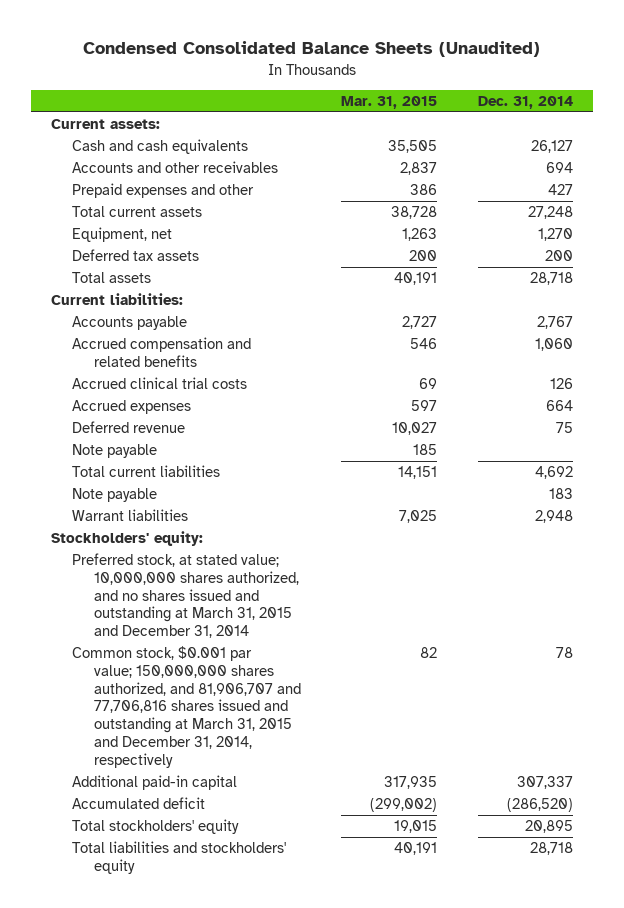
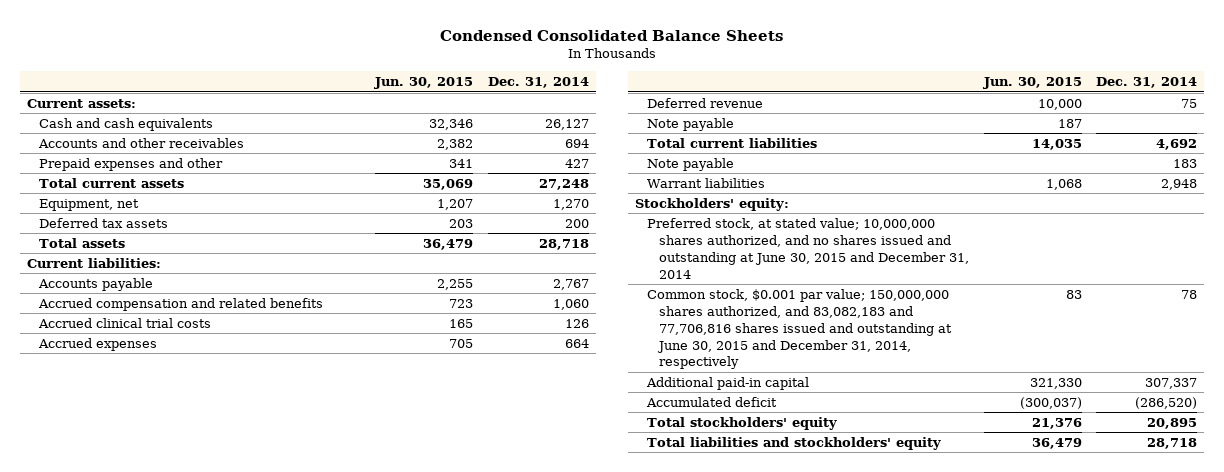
[82,41,540,58] Condensed Consolidated Balance Sheets (Unaudited) -> [440,29,784,41] Condensed Consolidated Balance Sheets
[341,95,438,109] Mar. 31, 2015 -> none
none -> [374,77,474,90] Jun. 30, 2015
[72,553,299,639] Preferred stock, at stated value; 10,000,000 shares authorized, and no shares issued and outstanding at March 31, 2015 and December 31, 2014 -> [647,217,970,279] Preferred stock, at stated value; 10,000,000 shares authorized, and no shares issued and outstanding at June 30, 2015 and December 31, 2014
[72,646,301,768] Common stock, $0.001 par value; 150,000,000 shares authorized, and 81,906,707 and 77,706,816 shares issued and outstanding at March 31, 2015 and December 31, 2014, respectively -> [647,288,953,370] Common stock, $0.001 par value; 150,000,000 shares authorized, and 83,082,183 and 77,706,816 shares issued and outstanding at June 30, 2015 and December 31, 2014, respectively

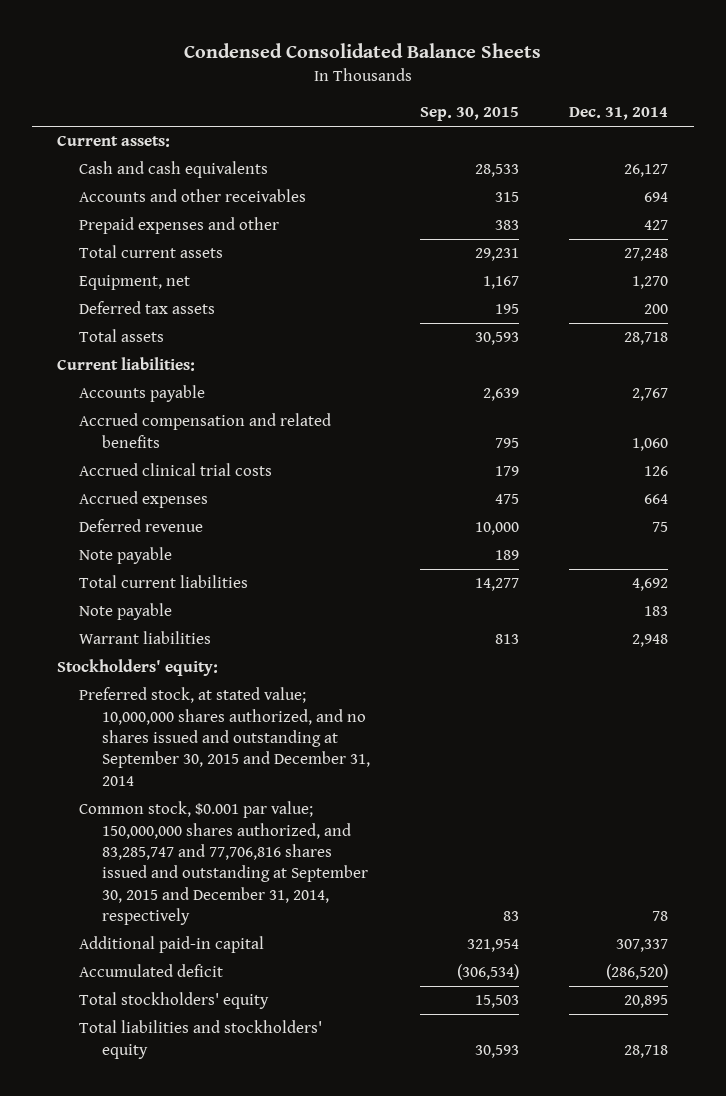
[374,77,474,90] Jun. 30, 2015 -> none
none -> [420,107,520,122] Sep. 30, 2015
[647,217,970,279] Preferred stock, at stated value; 10,000,000 shares authorized, and no shares issued and outstanding at June 30, 2015 and December 31, 2014 -> [79,687,370,786] Preferred stock, at stated value; 10,000,000 shares authorized, and no shares issued and outstanding at September 30, 2015 and December 31, 2014
[647,288,953,370] Common stock, $0.001 par value; 150,000,000 shares authorized, and 83,082,183 and 77,706,816 shares issued and outstanding at June 30, 2015 and December 31, 2014, respectively -> [79,801,368,926] Common stock, $0.001 par value; 150,000,000 shares authorized, and 83,285,747 and 77,706,816 shares issued and outstanding at September 30, 2015 and December 31, 2014, respectively

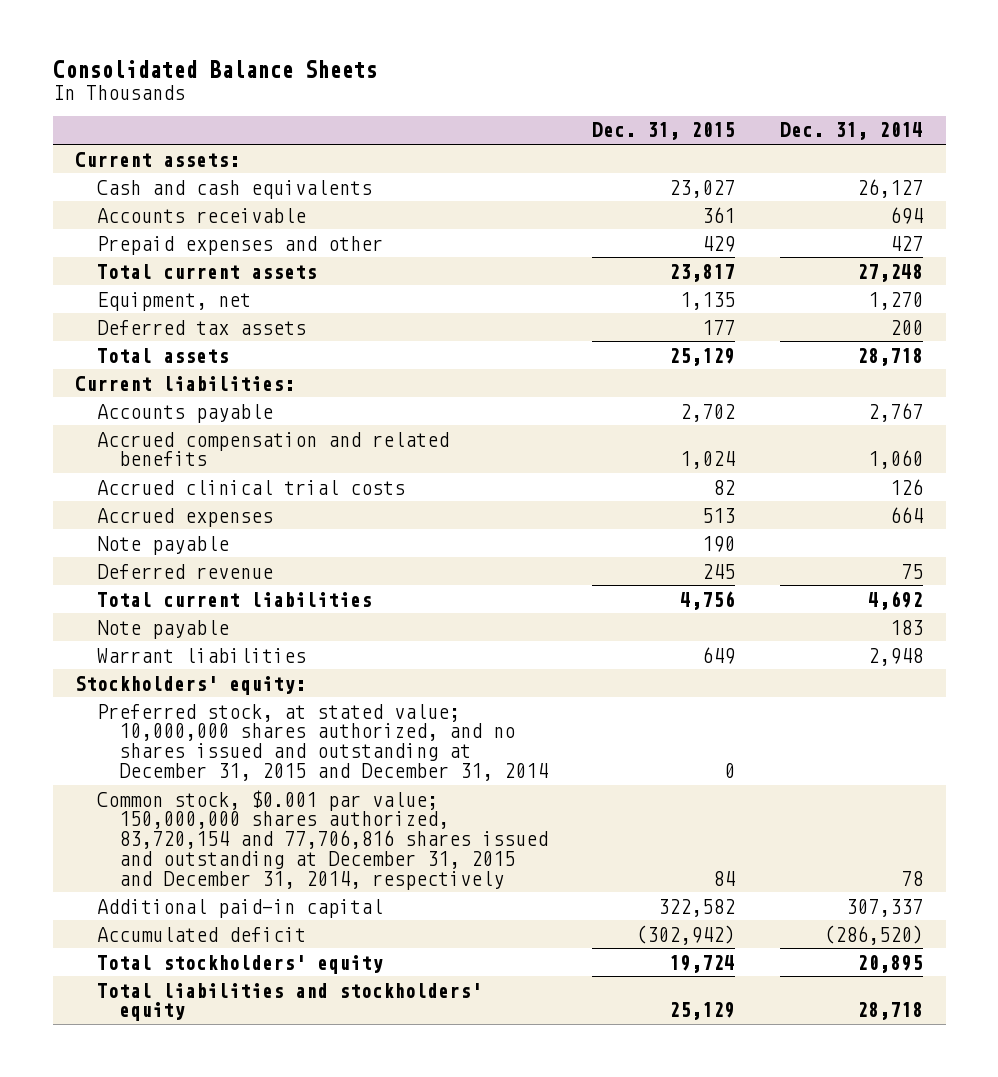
[183,43,541,59] Condensed Consolidated Balance Sheets -> [52,59,377,78] Consolidated Balance Sheets
[420,107,520,122] Sep. 30, 2015 -> none
none -> [592,122,736,141] Dec. 31, 2015
[79,189,307,203] Accounts and other receivables -> [96,207,306,223] Accounts receivable
[79,519,204,533] Deferred revenue -> [96,563,273,579] Deferred revenue
[79,687,370,786] Preferred stock, at stated value; 10,000,000 shares authorized, and no shares issued and outstanding at September 30, 2015 and December 31, 2014 -> [96,703,548,781] Preferred stock, at stated value; 10,000,000 shares authorized, and no shares issued and outstanding at December 31, 2015 and December 31, 2014
[79,801,368,926] Common stock, $0.001 par value; 150,000,000 shares authorized, and 83,285,747 and 77,706,816 shares issued and outstanding at September 30, 2015 and December 31, 2014, respectively -> [96,789,548,890] Common stock, $0.001 par value; 150,000,000 shares authorized, 83,720,154 and 77,706,816 shares issued and outstanding at December 31, 2015 and December 31, 2014, respectively

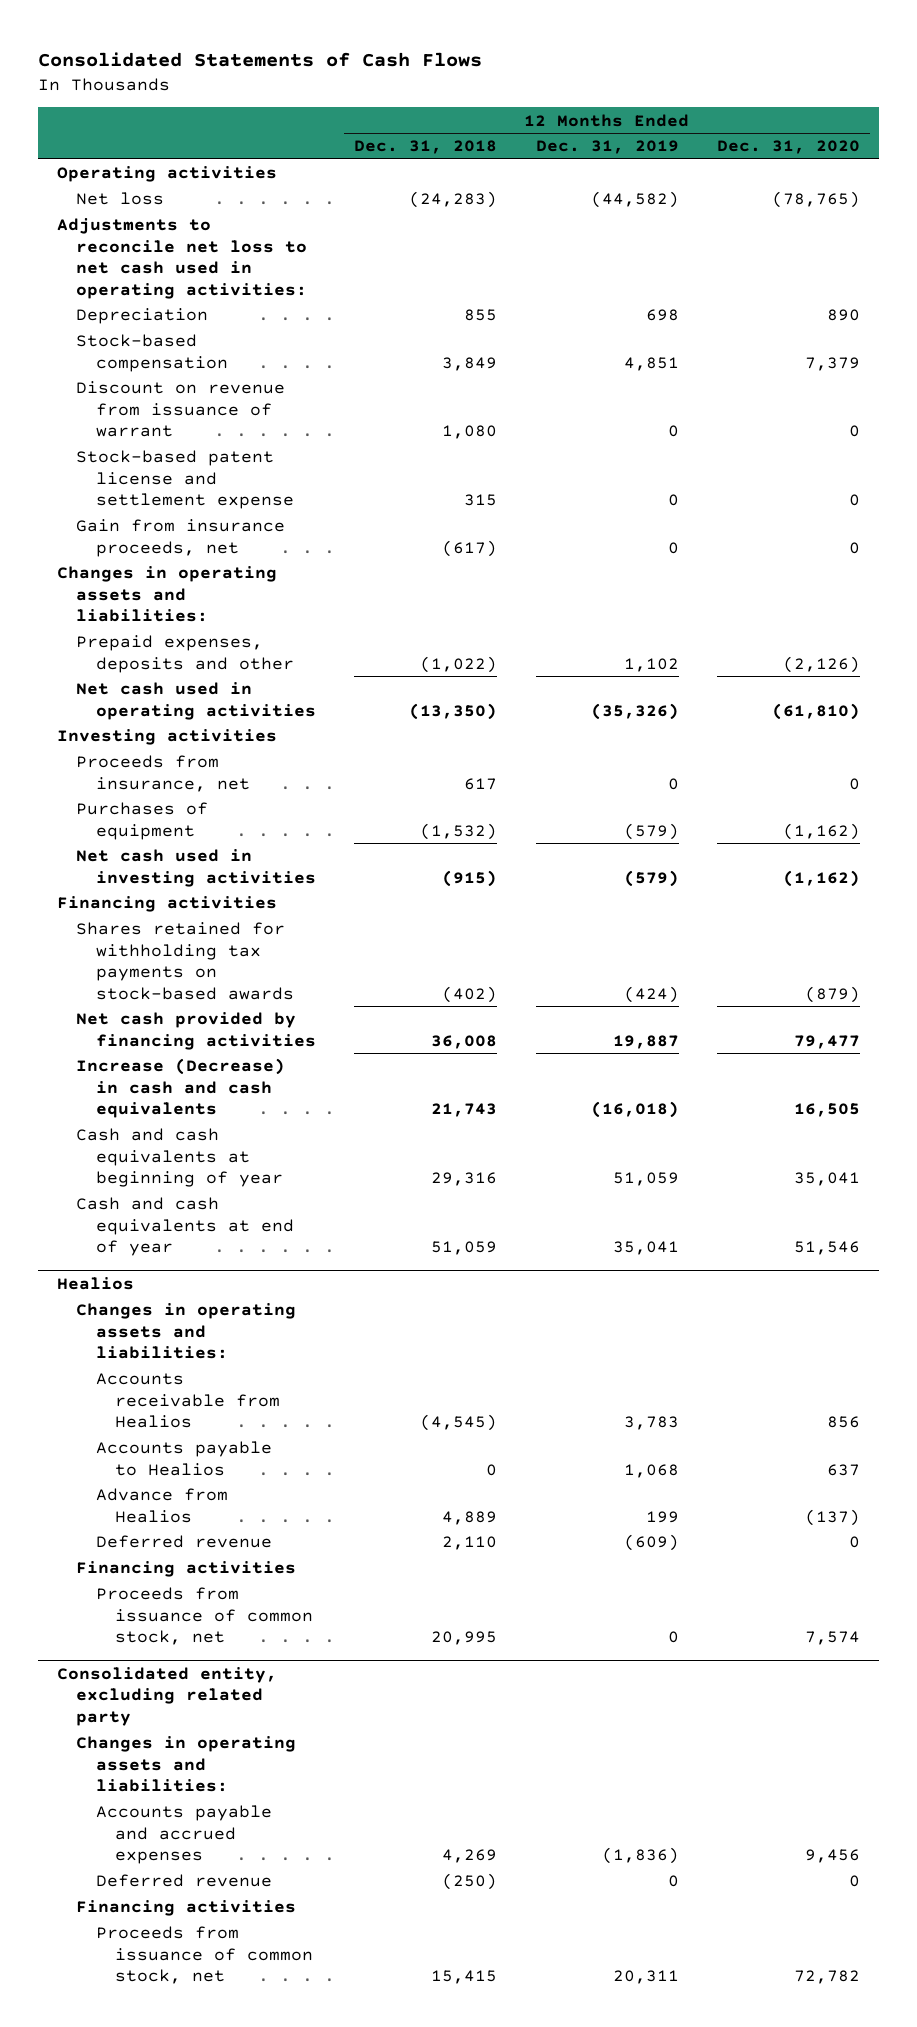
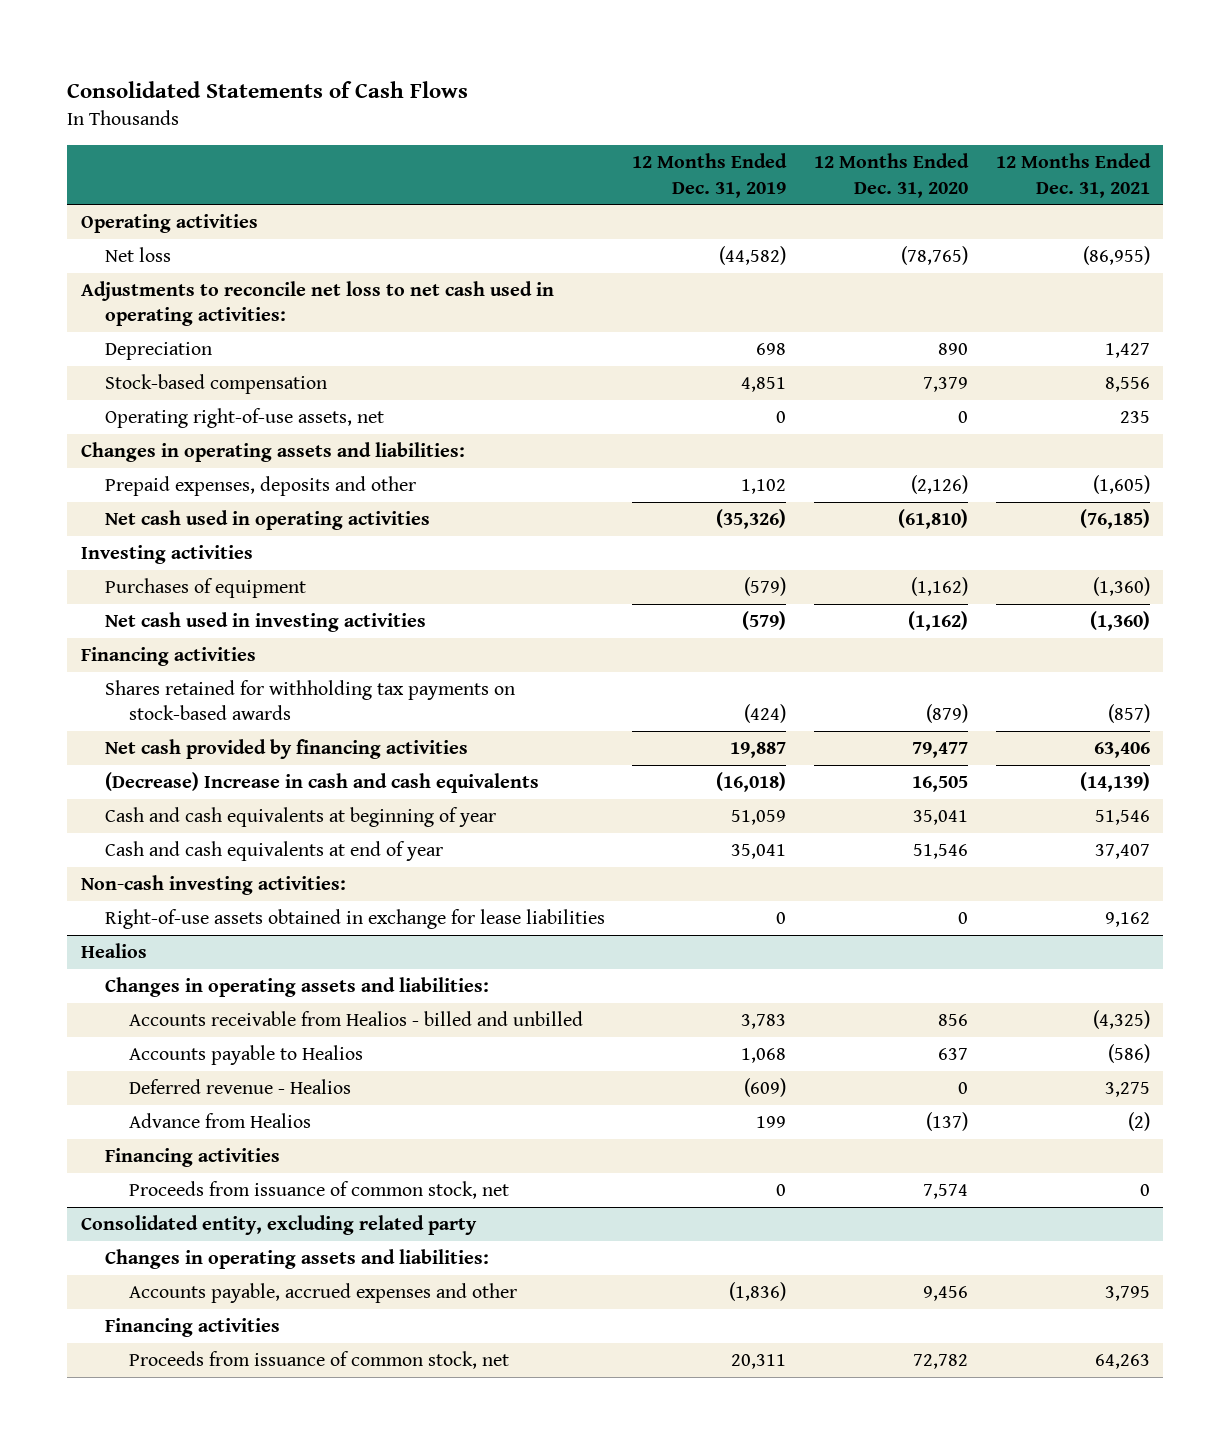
[354,140,498,155] Dec. 31, 2018 -> none
none -> [995,153,1151,198] 12 Months Ended Dec. 31, 2021
[76,381,286,438] Discount on revenue from issuance of warrant -> none
[76,450,294,510] Stock-based patent license and settlement expense -> none
[76,519,286,557] Gain from insurance proceeds, net -> none
none -> [104,408,384,429] Operating right-of-use assets, net
[76,755,250,792] Proceeds from insurance, net -> none
[76,1058,286,1119] Increase (Decrease) in cash and cash equivalents -> [104,772,539,794] (Decrease) Increase in cash and cash equivalents
none -> [80,875,346,896] Non-cash investing activities:
none -> [104,909,605,930] Right-of-use assets obtained in exchange for lease liabilities
[95,1373,280,1429] Accounts receivable from Healios -> [128,1011,583,1027] Accounts receivable from Healios - billed and unbilled
none -> [128,1079,351,1095] Deferred revenue - Healios
[95,1535,272,1549] Deferred revenue -> none
[95,1874,272,1888] Deferred revenue -> none
[95,1805,272,1865] Accounts payable and accrued expenses -> [128,1283,517,1304] Accounts payable, accrued expenses and other

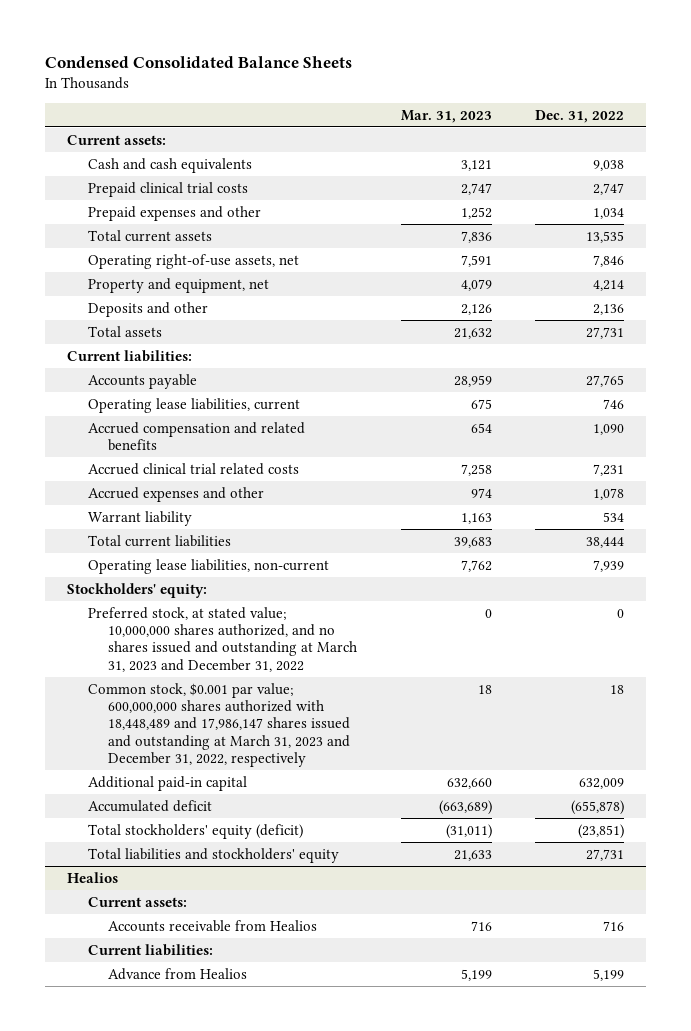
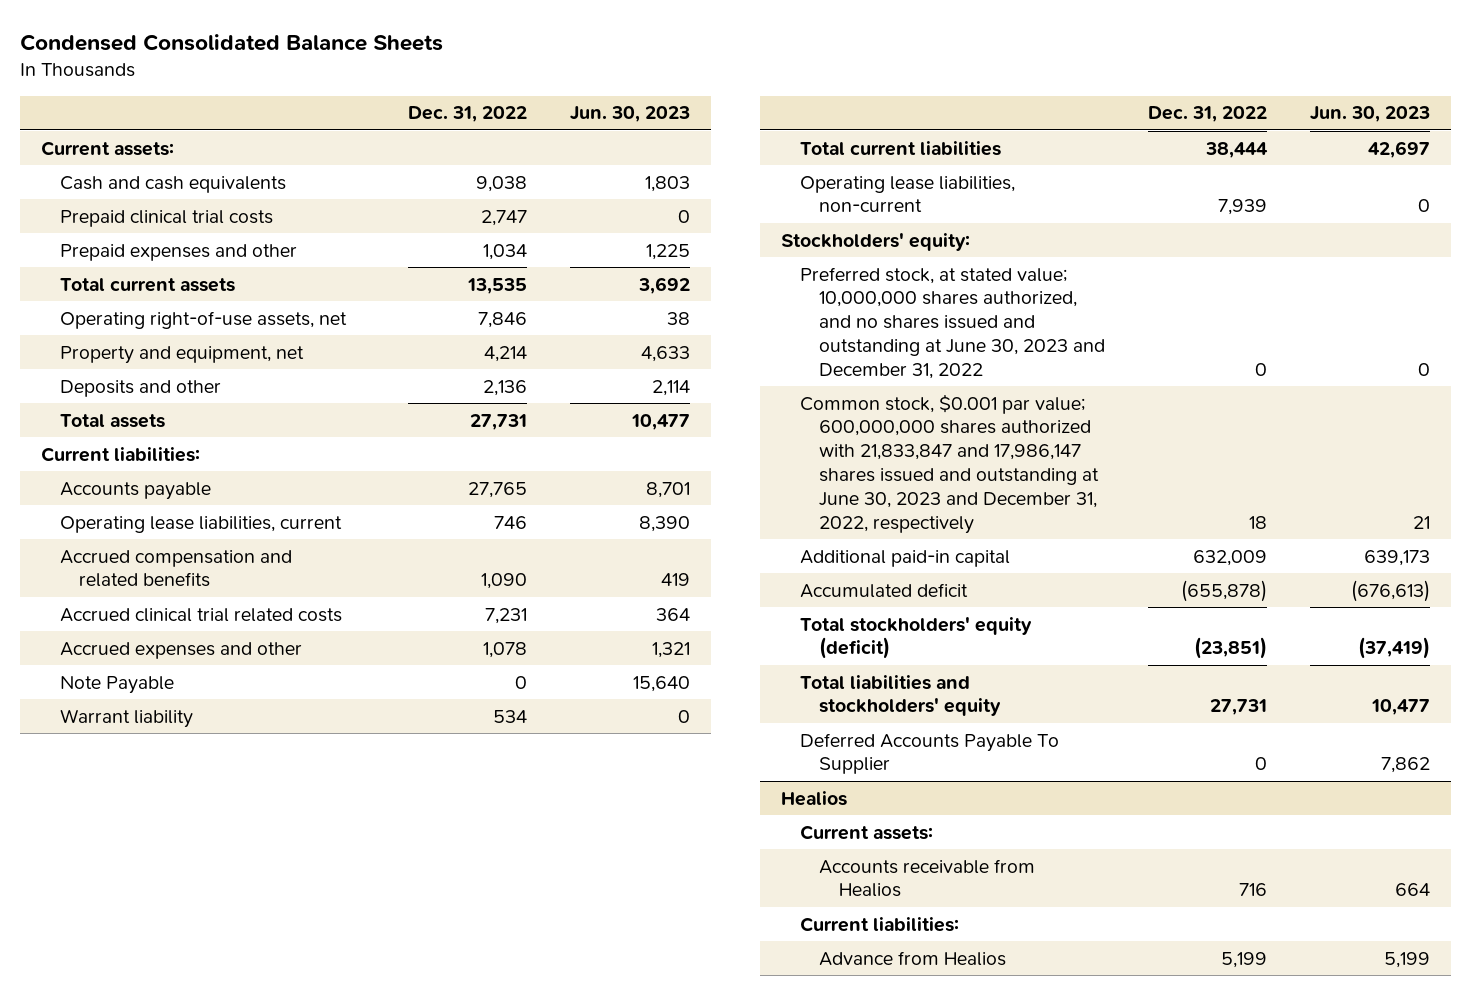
[400,109,492,123] Mar. 31, 2023 -> none
none -> [569,106,690,123] Jun. 30, 2023
none -> [60,675,175,694] Note Payable
[87,606,358,672] Preferred stock, at stated value; 10,000,000 shares authorized, and no shares issued and outstanding at March 31, 2023 and December 31, 2022 -> [800,266,1106,380] Preferred stock, at stated value; 10,000,000 shares authorized, and no shares issued and outstanding at June 30, 2023 and December 31, 2022
[87,682,351,768] Common stock, $0.001 par value; 600,000,000 shares authorized with 18,448,489 and 17,986,147 shares issued and outstanding at March 31, 2023 and December 31, 2022, respectively -> [800,393,1100,535] Common stock, $0.001 par value; 600,000,000 shares authorized with 21,833,847 and 17,986,147 shares issued and outstanding at June 30, 2023 and December 31, 2022, respectively
none -> [800,732,1060,775] Deferred Accounts Payable To Supplier

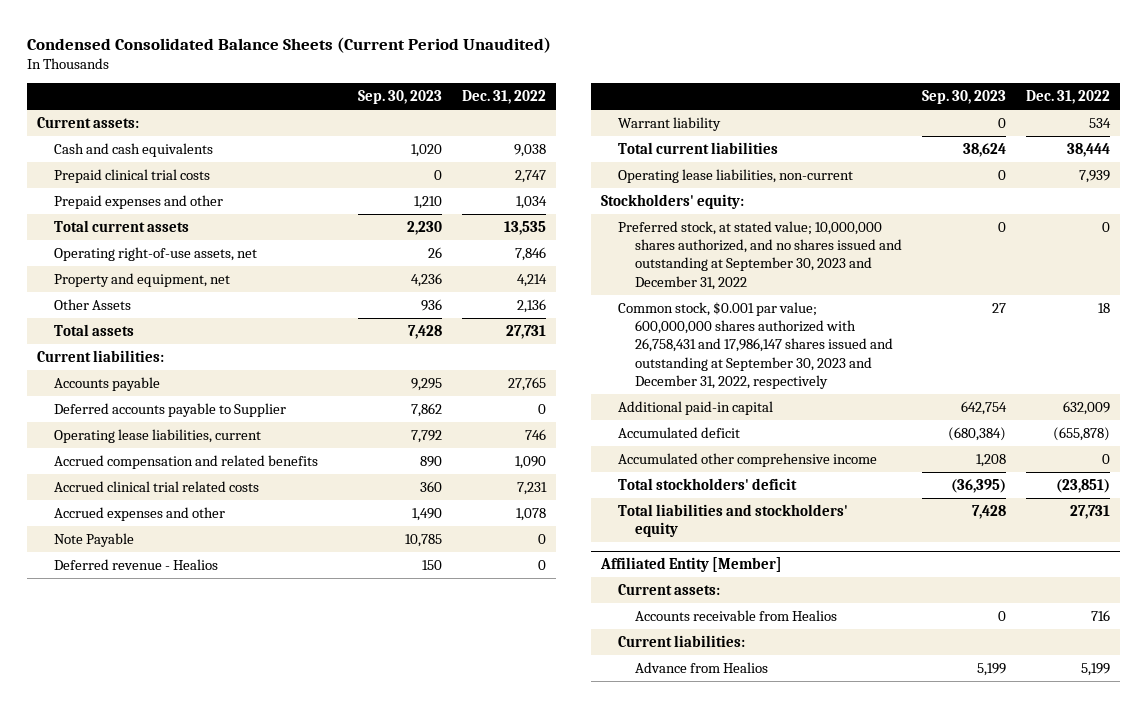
[19,33,443,51] Condensed Consolidated Balance Sheets -> [27,36,552,53] Condensed Consolidated Balance Sheets (Current Period Unaudited)
[569,106,690,123] Jun. 30, 2023 -> none
none -> [357,90,442,105] Sep. 30, 2023
[60,379,222,397] Deposits and other -> [54,298,132,310] Other Assets
none -> [54,402,287,417] Deferred accounts payable to Supplier
none -> [54,558,219,570] Deferred revenue - Healios
[800,266,1106,380] Preferred stock, at stated value; 10,000,000 shares authorized, and no shares issued and outstanding at June 30, 2023 and December 31, 2022 -> [618,220,903,290] Preferred stock, at stated value; 10,000,000 shares authorized, and no shares issued and outstanding at September 30, 2023 and December 31, 2022
[800,393,1100,535] Common stock, $0.001 par value; 600,000,000 shares authorized with 21,833,847 and 17,986,147 shares issued and outstanding at June 30, 2023 and December 31, 2022, respectively -> [618,301,894,389] Common stock, $0.001 par value; 600,000,000 shares authorized with 26,758,431 and 17,986,147 shares issued and outstanding at September 30, 2023 and December 31, 2022, respectively
none -> [618,452,878,467] Accumulated other comprehensive income
[800,616,1033,660] Total stockholders' equity (deficit) -> [618,477,798,490] Total stockholders' deficit
[800,732,1060,775] Deferred Accounts Payable To Supplier -> none
[780,790,847,806] Healios -> [600,557,783,573] Affiliated Entity [Member]

